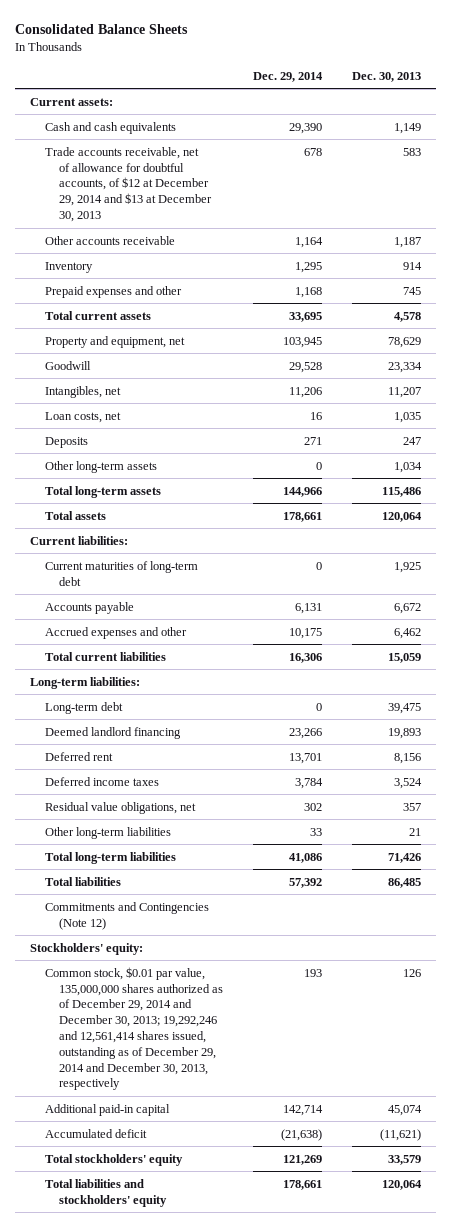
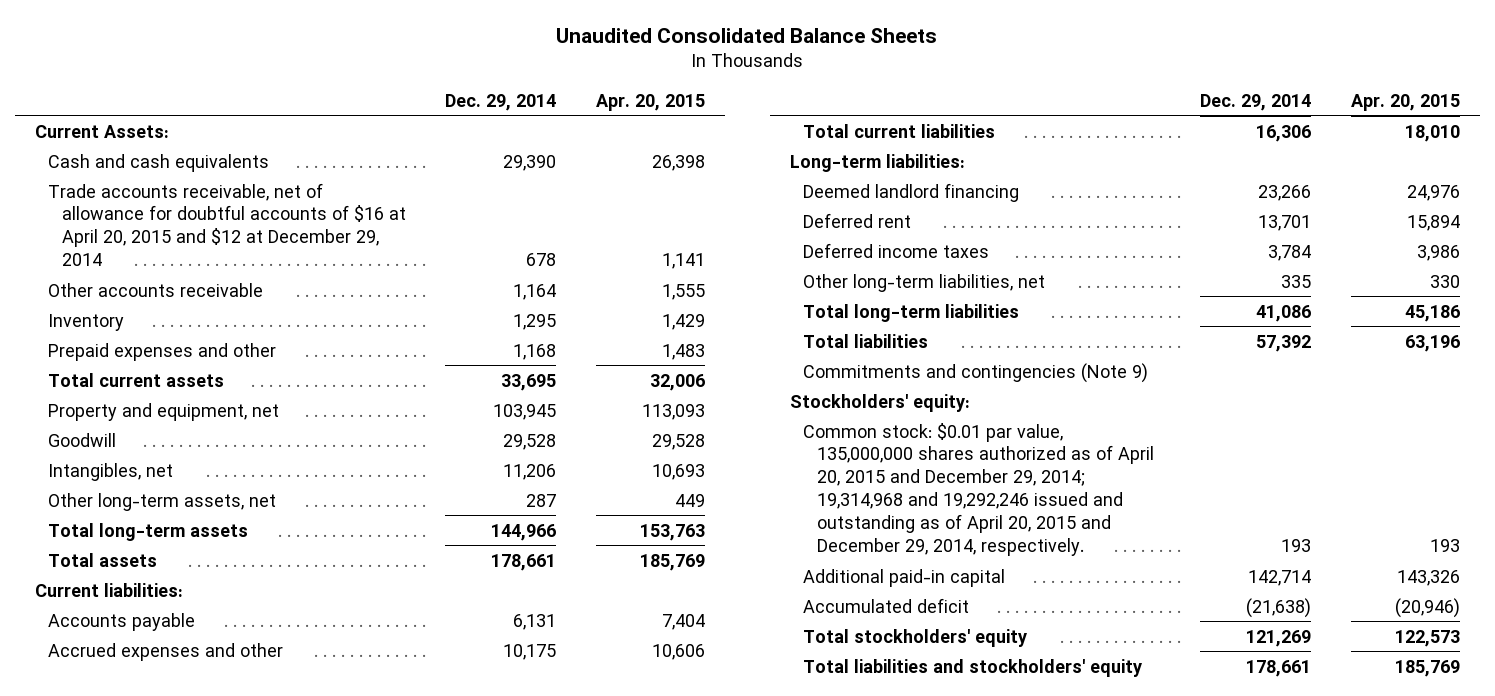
[14,24,188,35] Consolidated Balance Sheets -> [556,27,938,43] Unaudited Consolidated Balance Sheets
[351,71,421,82] Dec. 30, 2013 -> none
none -> [595,93,705,111] Apr. 20, 2015
[29,97,113,106] Current assets: -> [34,124,169,138] Current Assets:
[44,146,213,222] Trade accounts receivable, net of allowance for doubtful accounts, of $12 at December 29, 2014 and $13 at December 30, 2013 -> [48,182,406,267] Trade accounts receivable, net of allowance for doubtful accounts of $16 at April 20, 2015 and $12 at December 29, 2014
[44,411,121,423] Loan costs, net -> none
[44,436,88,448] Deposits -> none
[44,460,157,473] Other long-term assets -> [48,492,277,511] Other long-term assets, net
[316,461,323,470] 0 -> [526,493,557,507] 287
[44,560,198,586] Current maturities of long-term debt -> none
[44,701,123,714] Long-term debt -> none
[44,801,196,814] Residual value obligations, net -> none
[44,826,171,839] Other long-term liabilities -> [803,273,1046,292] Other long-term liabilities, net
[310,827,323,836] 33 -> [1281,274,1312,288] 335
[44,901,209,930] Commitments and Contingencies (Note 12) -> [803,362,1149,383] Commitments and contingencies (Note 9)
[44,966,224,1091] Common stock, $0.01 par value, 135,000,000 shares authorized as of December 29, 2014 and December 30, 2013; 19,292,246 and 12,561,414 shares issued, outstanding as of December 29, 2014 and December 30, 2013, respectively -> [803,422,1154,557] Common stock: $0.01 par value, 135,000,000 shares authorized as of April 20, 2015 and December 29, 2014; 19,314,968 and 19,292,246 issued and outstanding as of April 20, 2015 and December 29, 2014, respectively.

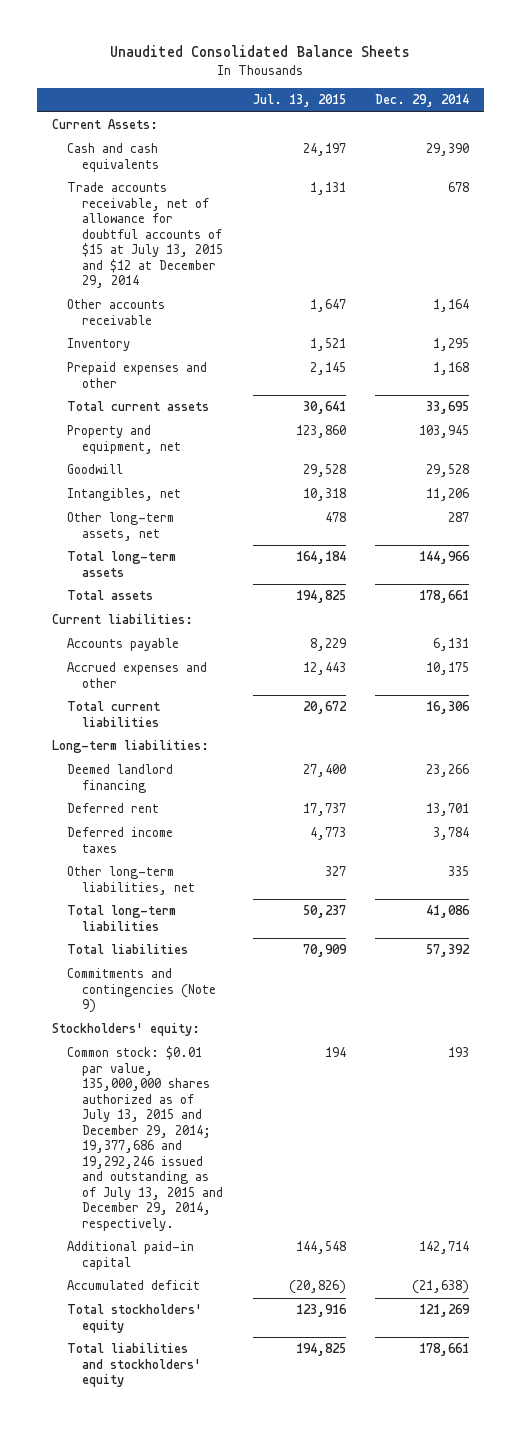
[595,93,705,111] Apr. 20, 2015 -> none
none -> [252,94,346,108] Jul. 13, 2015
[48,182,406,267] Trade accounts receivable, net of allowance for doubtful accounts of $16 at April 20, 2015 and $12 at December 29, 2014 -> [66,182,224,289] Trade accounts receivable, net of allowance for doubtful accounts of $15 at July 13, 2015 and $12 at December 29, 2014
[803,422,1154,557] Common stock: $0.01 par value, 135,000,000 shares authorized as of April 20, 2015 and December 29, 2014; 19,314,968 and 19,292,246 issued and outstanding as of April 20, 2015 and December 29, 2014, respectively. -> [66,1046,224,1231] Common stock: $0.01 par value, 135,000,000 shares authorized as of July 13, 2015 and December 29, 2014; 19,377,686 and 19,292,246 issued and outstanding as of July 13, 2015 and December 29, 2014, respectively.

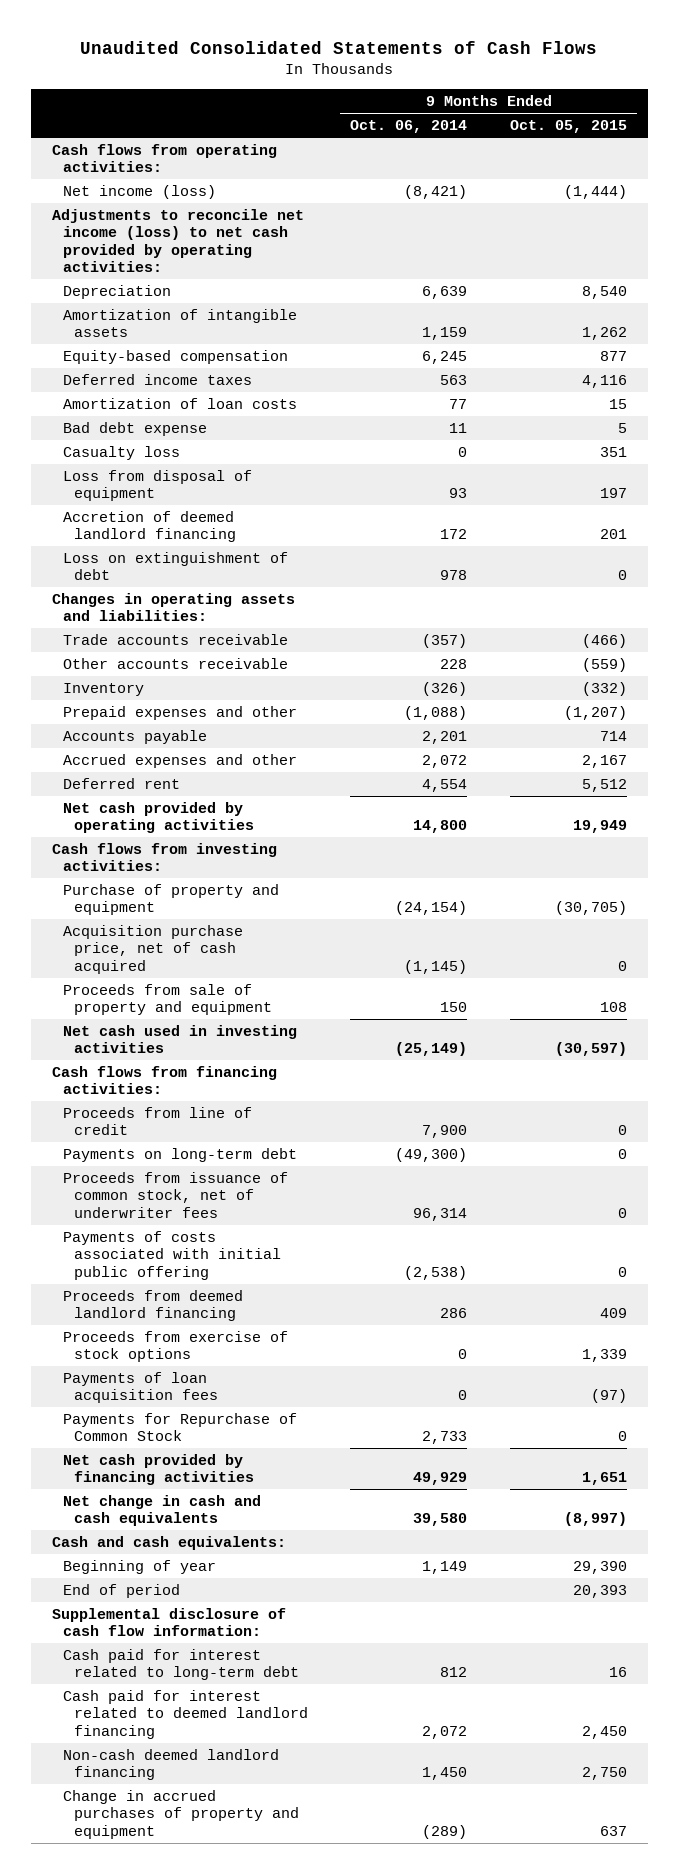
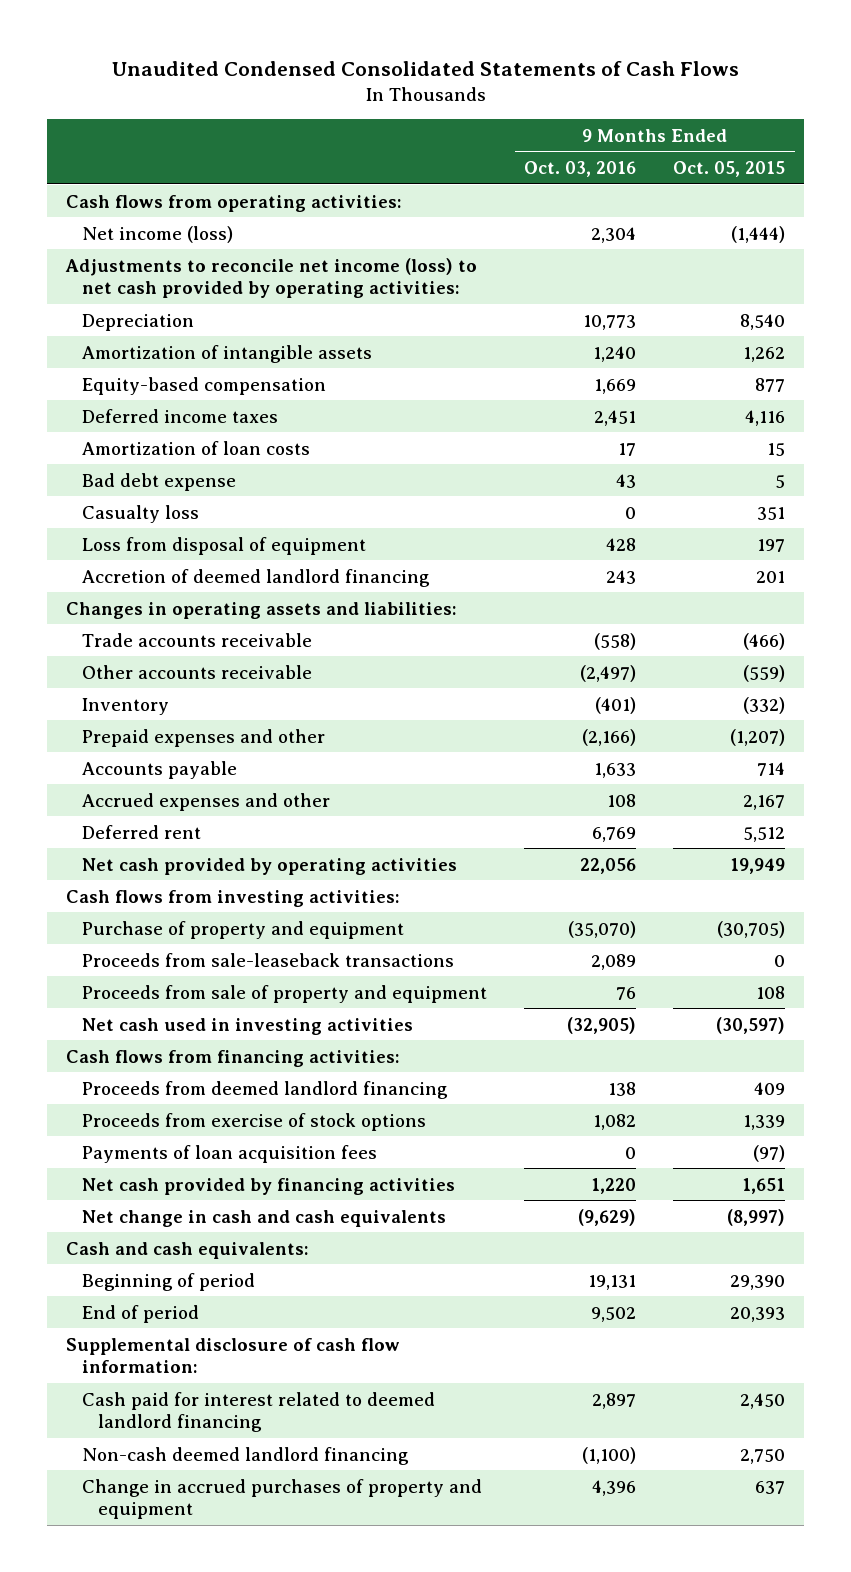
[80,40,598,54] Unaudited Consolidated Statements of Cash Flows -> [111,60,739,76] Unaudited Condensed Consolidated Statements of Cash Flows
[350,120,468,134] Oct. 06, 2014 -> none
none -> [524,161,637,178] Oct. 03, 2016
[62,551,288,581] Loss on extinguishment of debt -> none
[62,924,243,974] Acquisition purchase price, net of cash acquired -> none
none -> [81,952,454,967] Proceeds from sale-leaseback transactions
[62,1106,252,1136] Proceeds from line of credit -> none
[62,1147,297,1162] Payments on long-term debt -> none
[62,1171,288,1218] Proceeds from issuance of common stock, net of underwriter fees -> none
[62,1230,281,1280] Payments of costs associated with initial public offering -> none
[62,1412,297,1442] Payments for Repurchase of Common Stock -> none
[62,1559,216,1574] Beginning of year -> [81,1272,255,1291] Beginning of period
[62,1648,299,1681] Cash paid for interest related to long-term debt -> none

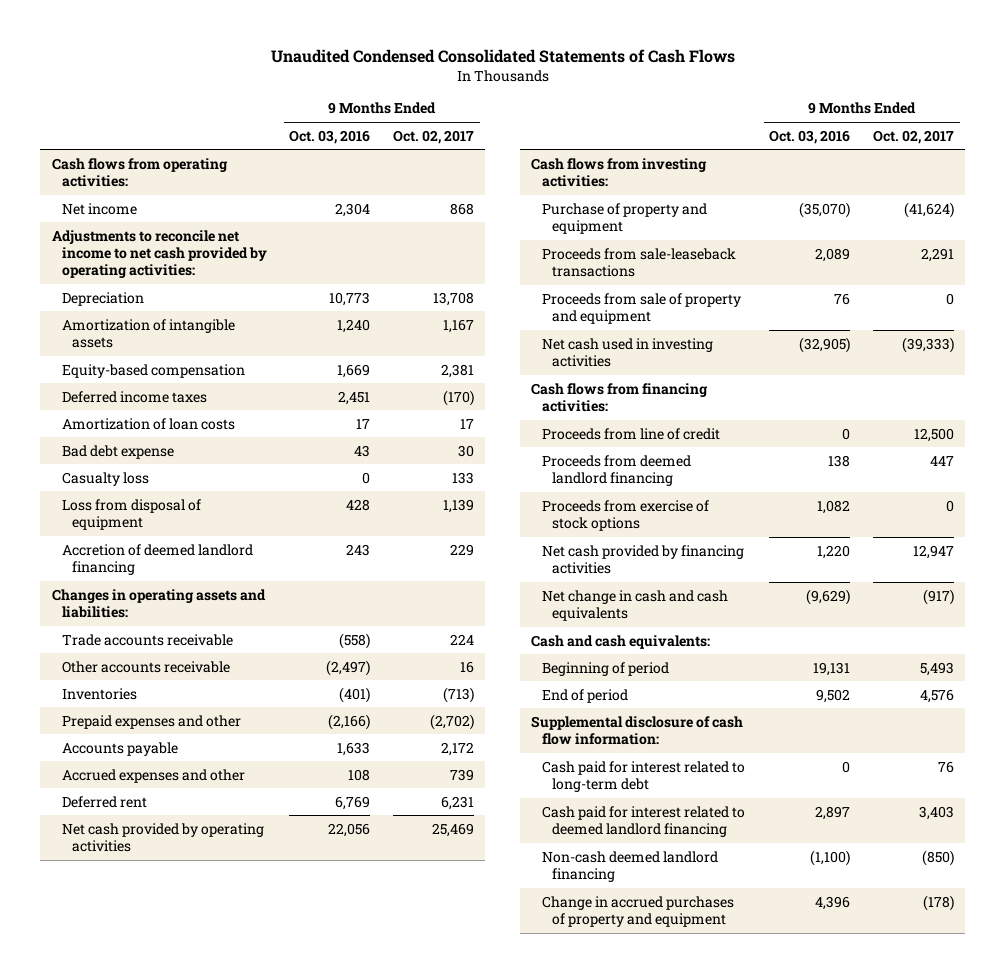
[673,161,786,178] Oct. 05, 2015 -> none
none -> [392,129,474,144] Oct. 02, 2017
[81,225,233,243] Net income (loss) -> [61,202,137,215] Net income
[64,257,477,299] Adjustments to reconcile net income (loss) to net cash provided by operating activities: -> [51,229,267,279] Adjustments to reconcile net income to net cash provided by operating activities:
[81,697,169,715] Inventory -> [61,687,137,700] Inventories
none -> [541,427,720,440] Proceeds from line of credit
[81,1144,377,1163] Payments of loan acquisition fees -> none
none -> [541,760,745,793] Cash paid for interest related to long-term debt

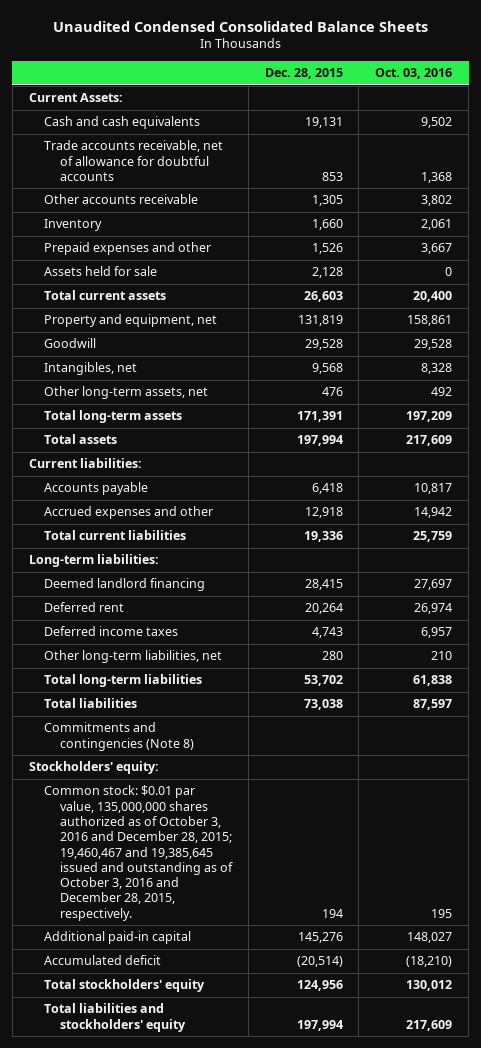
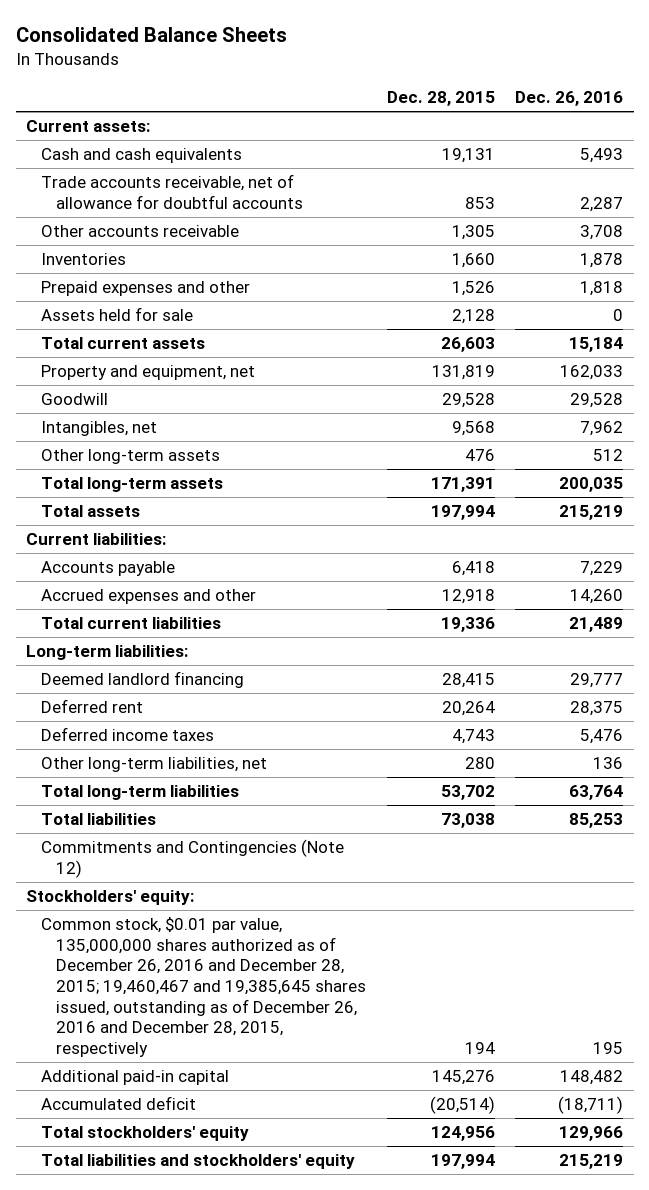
[52,20,428,32] Unaudited Condensed Consolidated Balance Sheets -> [15,27,287,43] Consolidated Balance Sheets
[375,68,453,80] Oct. 03, 2016 -> none
none -> [515,90,624,106] Dec. 26, 2016
[28,93,123,103] Current Assets: -> [25,120,150,133] Current assets:
[44,219,103,232] Inventory -> [41,253,127,266] Inventories
[44,386,209,400] Other long-term assets, net -> [41,449,221,465] Other long-term assets
[44,722,194,751] Commitments and contingencies (Note 8) -> [41,839,345,878] Commitments and Contingencies (Note 12)
[44,785,233,921] Common stock: $0.01 par value, 135,000,000 shares authorized as of October 3, 2016 and December 28, 2015; 19,460,467 and 19,385,645 issued and outstanding as of October 3, 2016 and December 28, 2015, respectively. -> [41,917,367,1057] Common stock, $0.01 par value, 135,000,000 shares authorized as of December 26, 2016 and December 28, 2015; 19,460,467 and 19,385,645 shares issued, outstanding as of December 26, 2016 and December 28, 2015, respectively

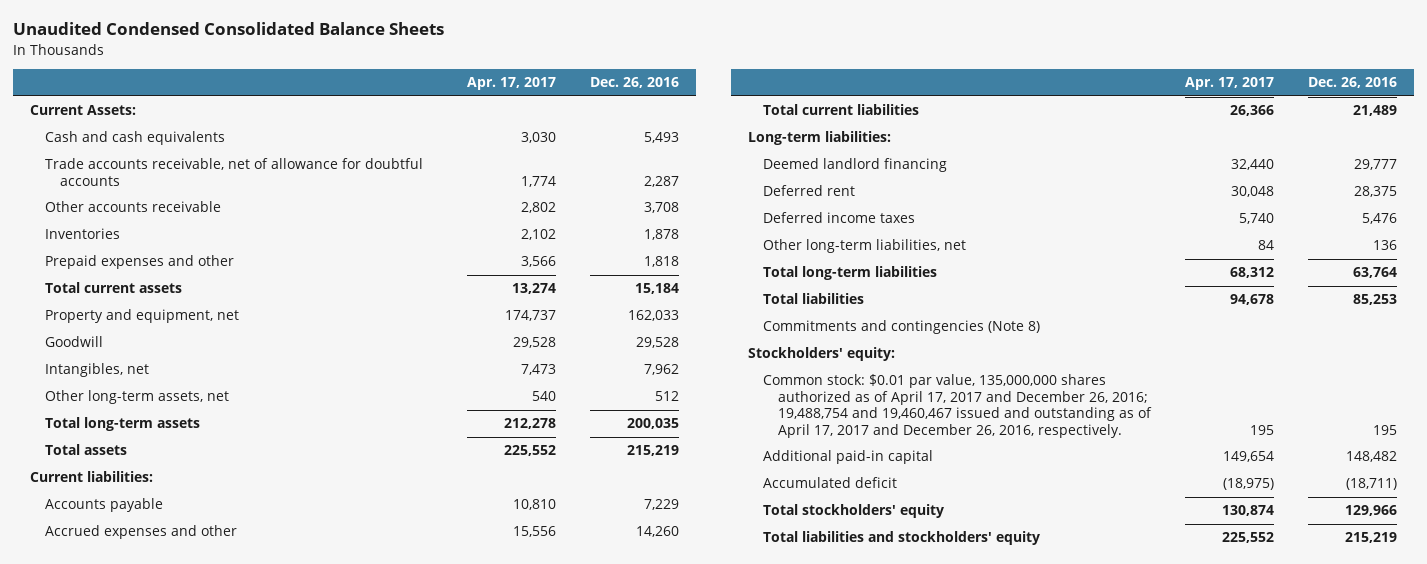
[15,27,287,43] Consolidated Balance Sheets -> [13,22,445,36] Unaudited Condensed Consolidated Balance Sheets
[386,90,495,106] Dec. 28, 2015 -> none
none -> [466,77,556,91] Apr. 17, 2017
[25,120,150,133] Current assets: -> [30,105,137,116] Current Assets:
[41,307,194,322] Assets held for sale -> none
[41,449,221,465] Other long-term assets -> [45,390,230,405] Other long-term assets, net
[41,839,345,878] Commitments and Contingencies (Note 12) -> [763,320,1041,335] Commitments and contingencies (Note 8)
[41,917,367,1057] Common stock, $0.01 par value, 135,000,000 shares authorized as of December 26, 2016 and December 28, 2015; 19,460,467 and 19,385,645 shares issued, outstanding as of December 26, 2016 and December 28, 2015, respectively -> [763,374,1152,438] Common stock: $0.01 par value, 135,000,000 shares authorized as of April 17, 2017 and December 26, 2016; 19,488,754 and 19,460,467 issued and outstanding as of April 17, 2017 and December 26, 2016, respectively.

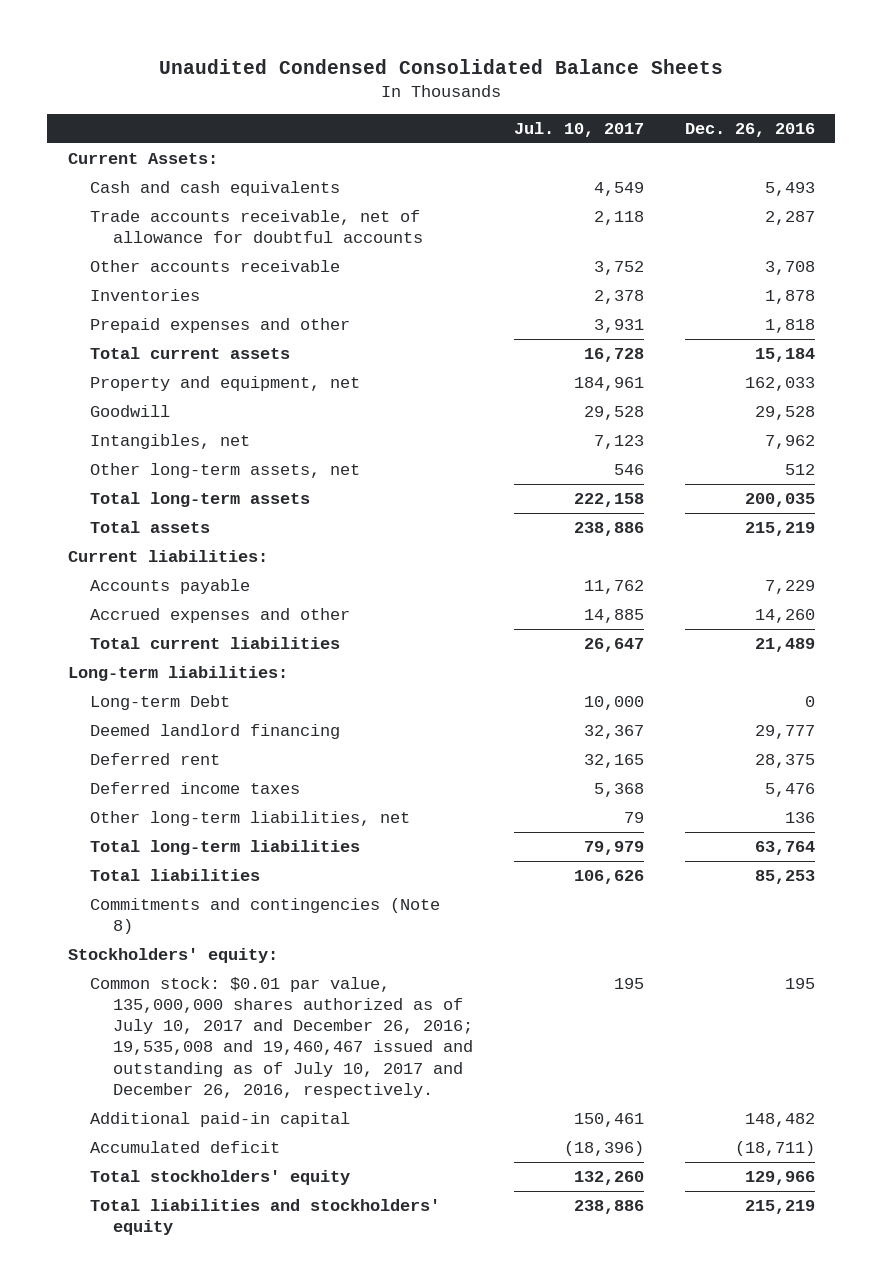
[466,77,556,91] Apr. 17, 2017 -> none
none -> [513,121,644,137] Jul. 10, 2017
none -> [90,695,231,711] Long-term Debt
[763,374,1152,438] Common stock: $0.01 par value, 135,000,000 shares authorized as of April 17, 2017 and December 26, 2016; 19,488,754 and 19,460,467 issued and outstanding as of April 17, 2017 and December 26, 2016, respectively. -> [90,977,473,1098] Common stock: $0.01 par value, 135,000,000 shares authorized as of July 10, 2017 and December 26, 2016; 19,535,008 and 19,460,467 issued and outstanding as of July 10, 2017 and December 26, 2016, respectively.

